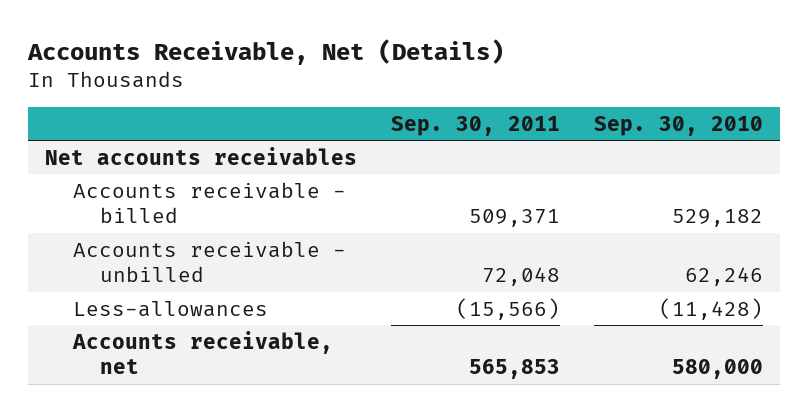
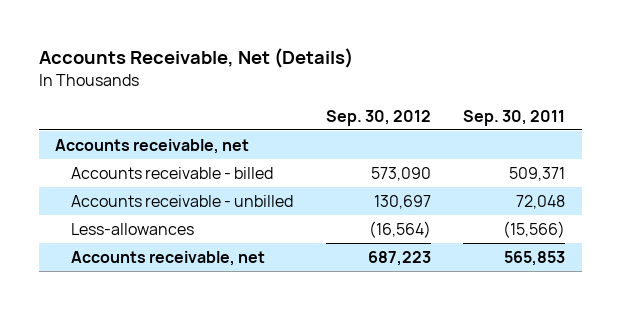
[593,115,763,136] Sep. 30, 2010 -> none
none -> [325,109,431,126] Sep. 30, 2012
[45,146,358,165] Net accounts receivables -> [55,138,250,154] Accounts receivable, net

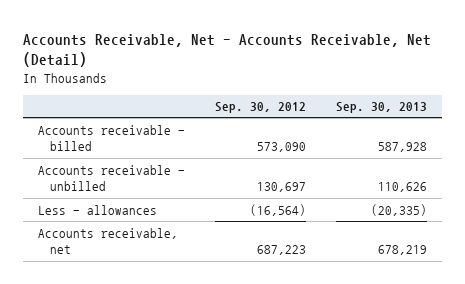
[38,47,353,68] Accounts Receivable, Net (Details) -> [23,33,432,67] Accounts Receivable, Net - Accounts Receivable, Net (Detail)
[463,109,566,126] Sep. 30, 2011 -> none
none -> [335,102,427,114] Sep. 30, 2013
[55,138,250,154] Accounts receivable, net -> none
[71,222,195,235] Less-allowances -> [38,204,158,215] Less - allowances

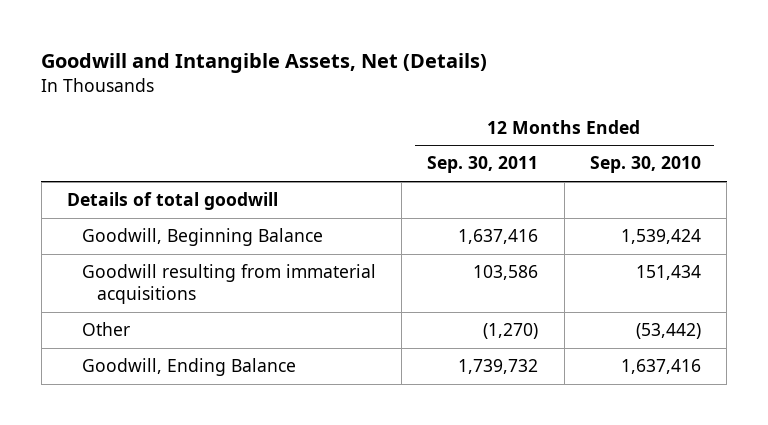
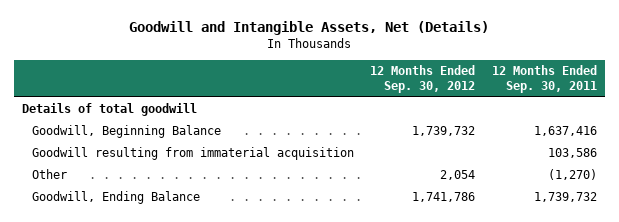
[589,156,701,174] Sep. 30, 2010 -> none
none -> [370,65,476,93] 12 Months Ended Sep. 30, 2012
[82,264,377,305] Goodwill resulting from immaterial acquisitions -> [32,147,355,161] Goodwill resulting from immaterial acquisition

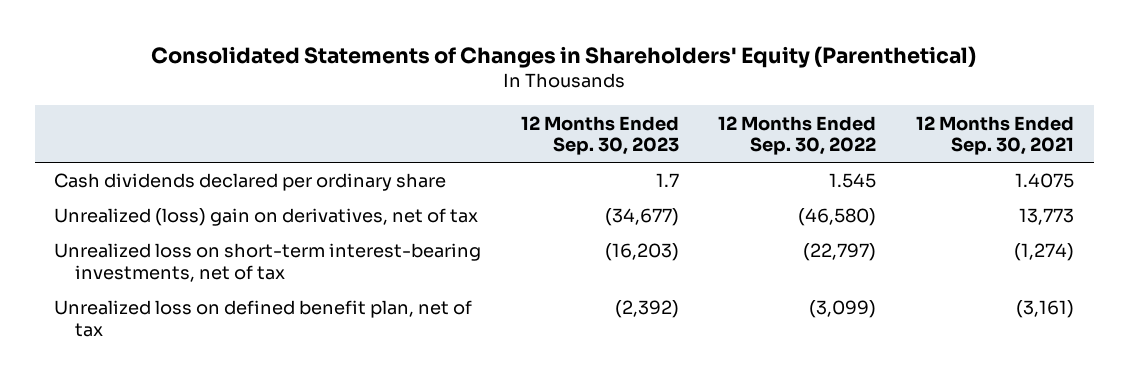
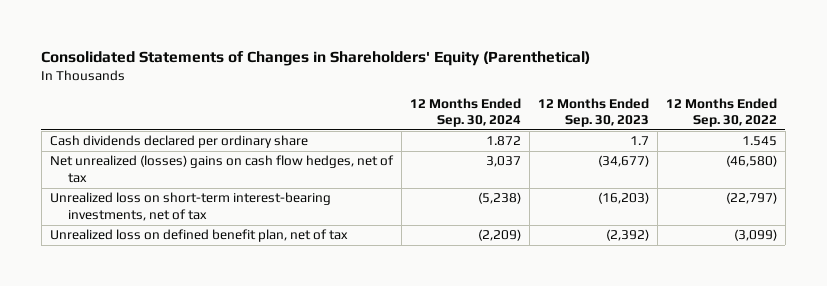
[915,115,1074,156] 12 Months Ended Sep. 30, 2021 -> none
none -> [409,97,521,127] 12 Months Ended Sep. 30, 2024
[54,208,479,227] Unrealized (loss) gain on derivatives, net of tax -> [49,155,394,183] Net unrealized (losses) gains on cash flow hedges, net of tax

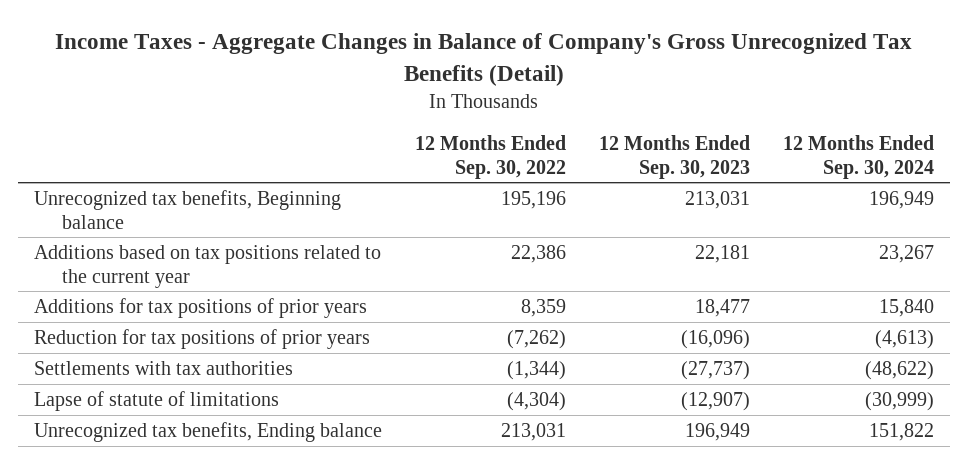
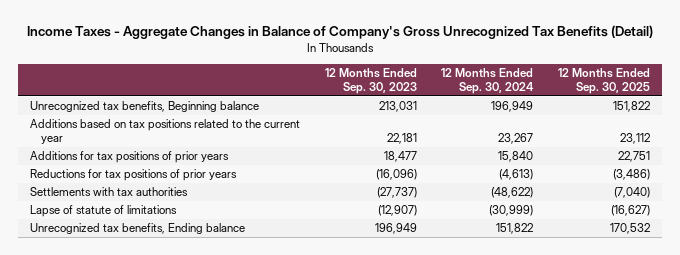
[415,134,567,179] 12 Months Ended Sep. 30, 2022 -> none
none -> [557,67,650,95] 12 Months Ended Sep. 30, 2025
[34,328,371,349] Reduction for tax positions of prior years -> [30,169,238,182] Reductions for tax positions of prior years

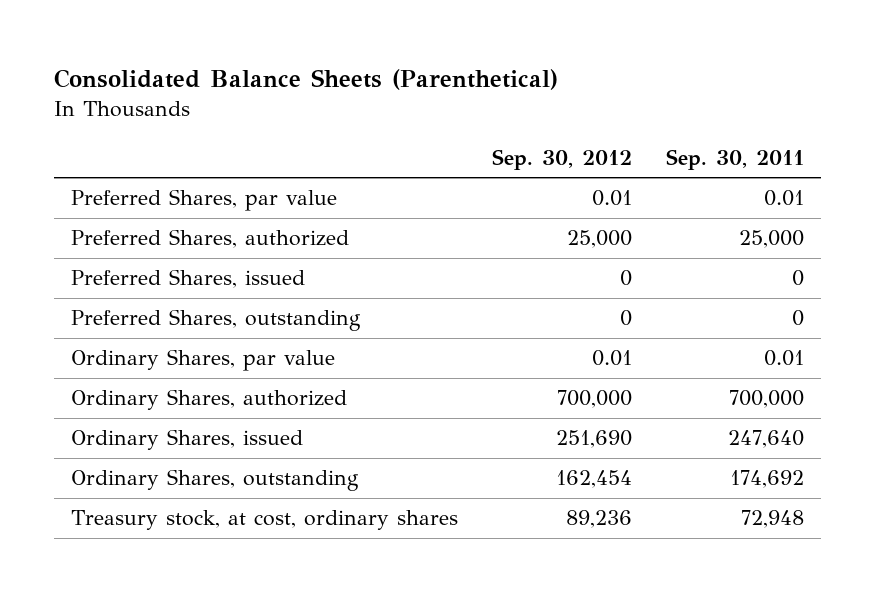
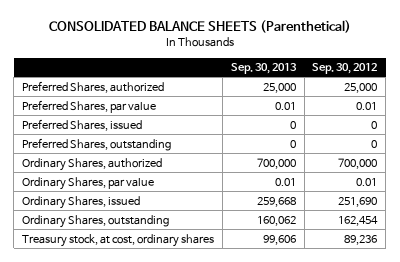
[54,69,559,91] Consolidated Balance Sheets (Parenthetical) -> [48,20,351,34] CONSOLIDATED BALANCE SHEETS (Parenthetical)
[665,148,804,170] Sep. 30, 2011 -> none
none -> [230,63,297,75] Sep. 30, 2013
[70,189,337,212] Preferred Shares, par value -> [22,99,157,113] Preferred Shares, par value
[70,349,335,372] Ordinary Shares, par value -> [22,176,155,190] Ordinary Shares, par value

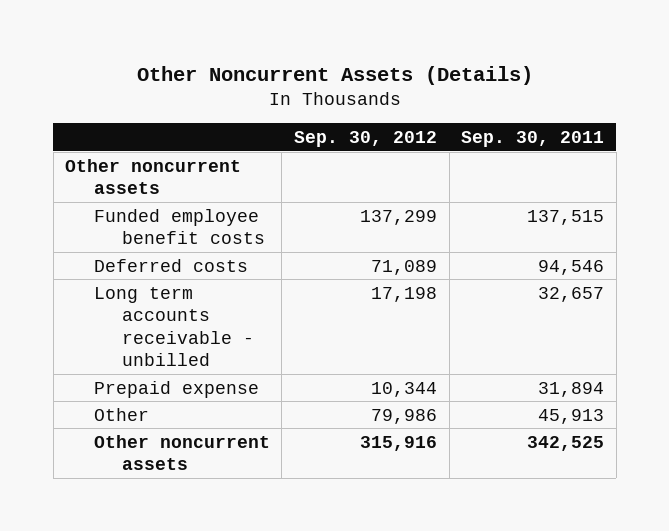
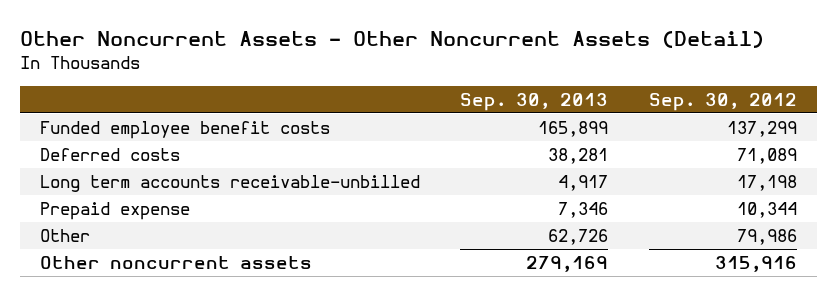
[136,66,533,86] Other Noncurrent Assets (Details) -> [20,31,765,49] Other Noncurrent Assets - Other Noncurrent Assets (Detail)
[461,131,605,148] Sep. 30, 2011 -> none
none -> [460,92,609,111] Sep. 30, 2013
[65,158,242,195] Other noncurrent assets -> none
[93,286,255,367] Long term accounts receivable - unbilled -> [40,174,421,192] Long term accounts receivable-unbilled

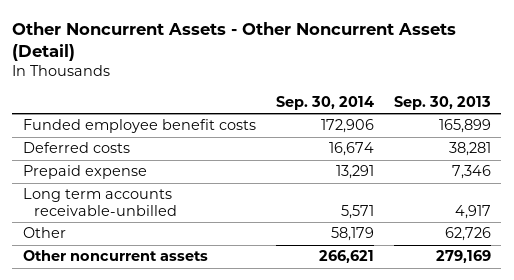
[648,92,797,111] Sep. 30, 2012 -> none
none -> [275,95,374,110] Sep. 30, 2014
[40,174,421,192] Long term accounts receivable-unbilled -> [22,188,178,216] Long term accounts receivable-unbilled

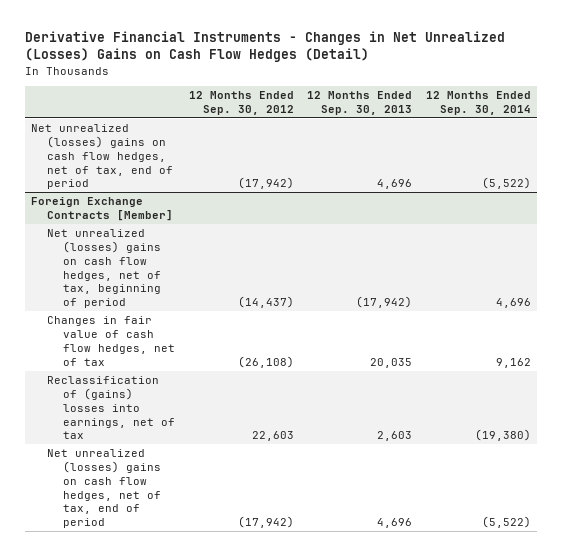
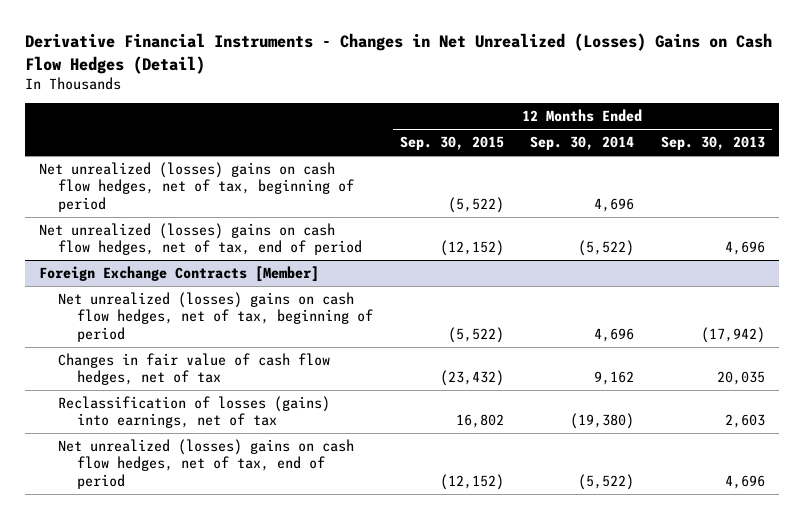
[188,91,294,115] 12 Months Ended Sep. 30, 2012 -> none
none -> [399,136,504,151] Sep. 30, 2015
none -> [38,161,354,212] Net unrealized (losses) gains on cash flow hedges, net of tax, beginning of period
[47,376,176,440] Reclassification of (gains) losses into earnings, net of tax -> [57,395,330,429] Reclassification of losses (gains) into earnings, net of tax

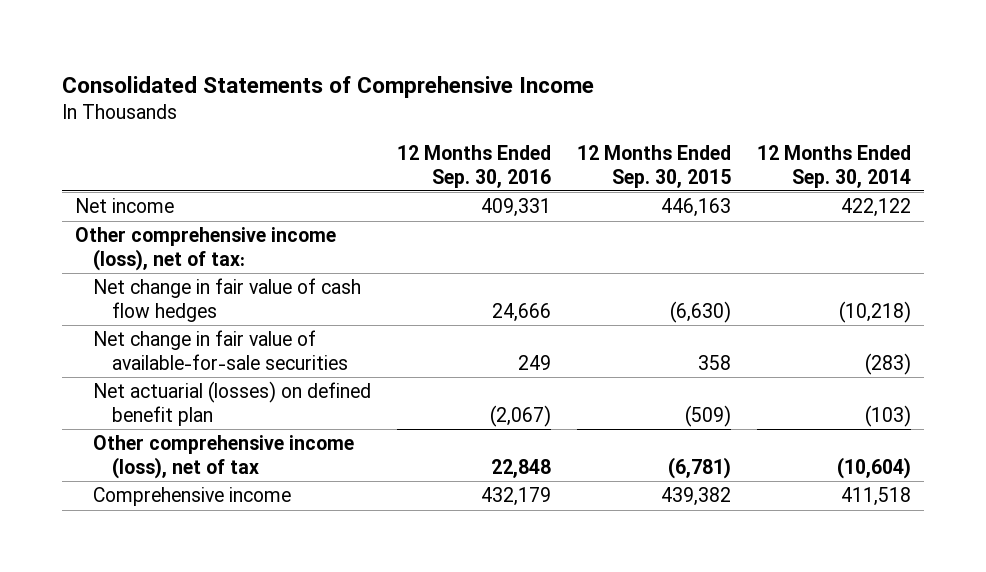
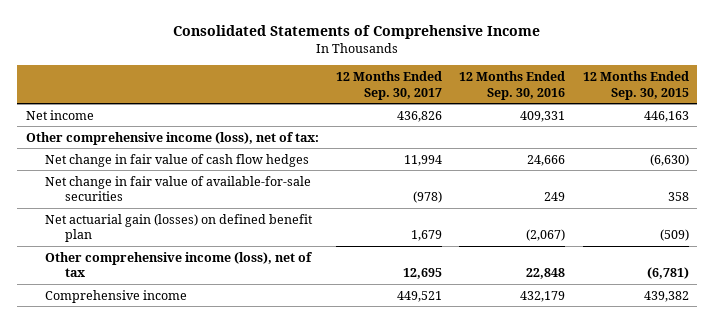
[756,145,911,188] 12 Months Ended Sep. 30, 2014 -> none
none -> [336,70,443,100] 12 Months Ended Sep. 30, 2017
[93,381,372,426] Net actuarial (losses) on defined benefit plan -> [45,213,314,243] Net actuarial gain (losses) on defined benefit plan

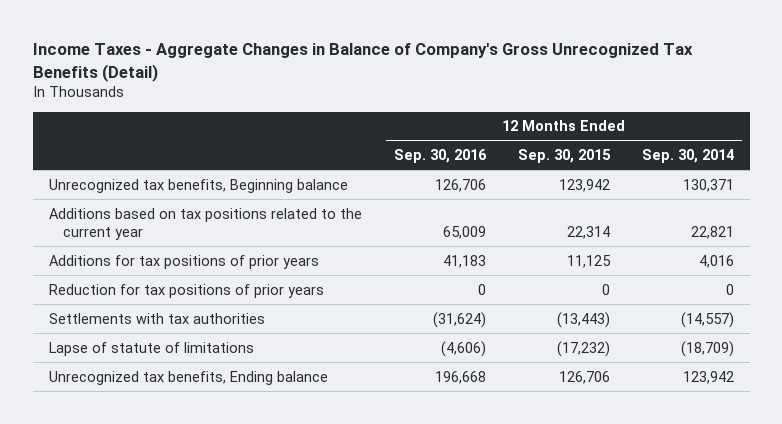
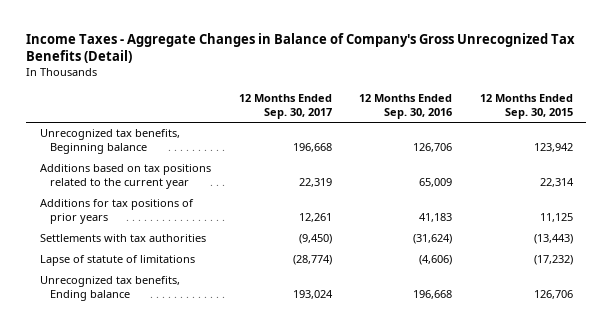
[641,148,734,163] Sep. 30, 2014 -> none
none -> [238,93,332,119] 12 Months Ended Sep. 30, 2017
[48,283,324,298] Reduction for tax positions of prior years -> none

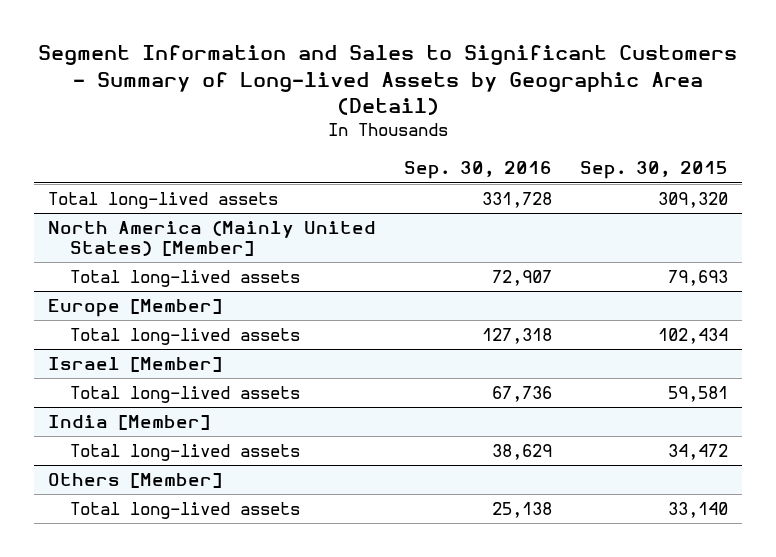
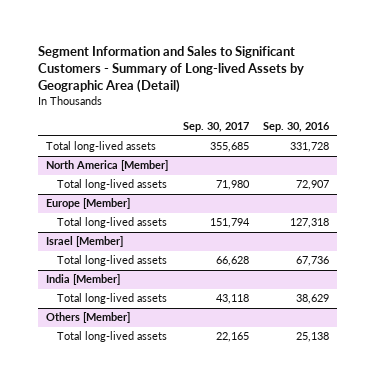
[580,161,729,180] Sep. 30, 2015 -> none
none -> [182,122,249,133] Sep. 30, 2017
[47,221,376,256] North America (Mainly United States) [Member] -> [45,160,168,172] North America [Member]

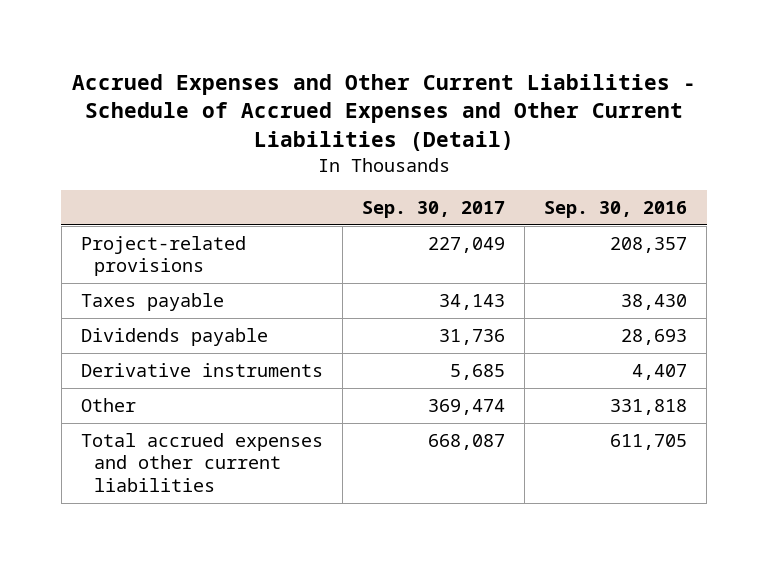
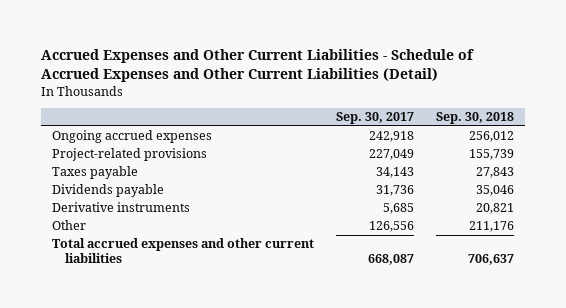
[544,201,688,219] Sep. 30, 2016 -> none
none -> [435,112,514,125] Sep. 30, 2018
none -> [51,130,212,144] Ongoing accrued expenses
[428,399,506,416] 369,474 -> [368,221,414,233] 126,556

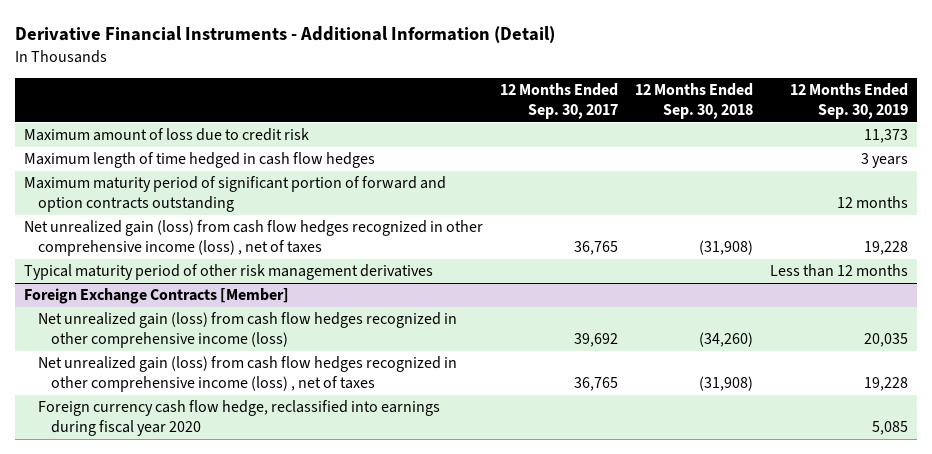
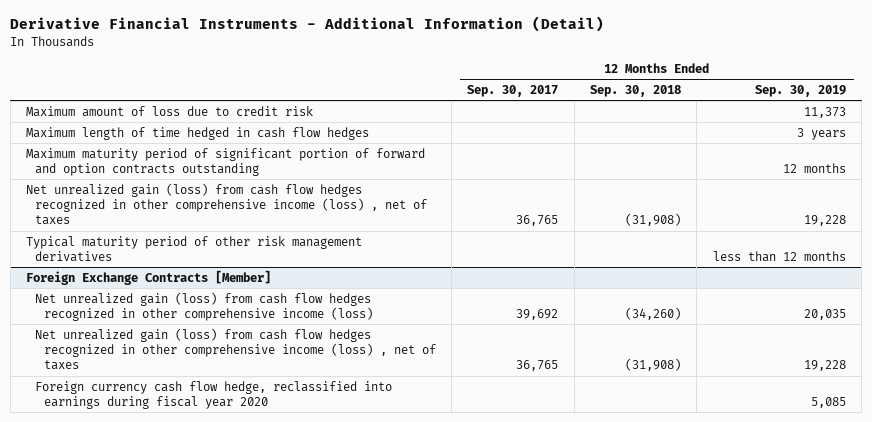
[770,264,909,278] Less than 12 months -> [712,251,846,263] less than 12 months

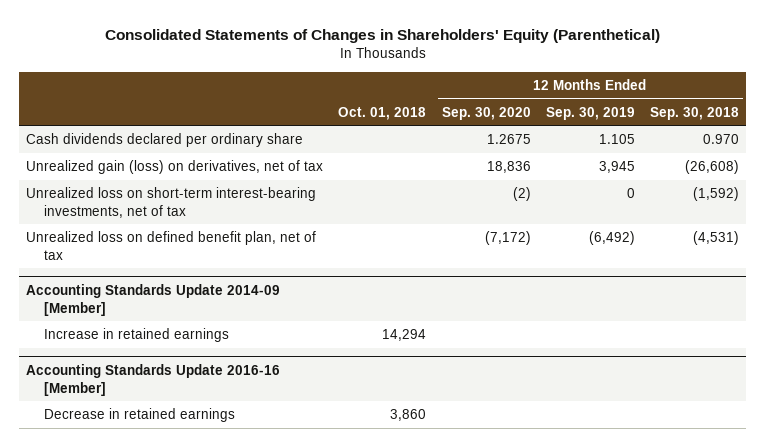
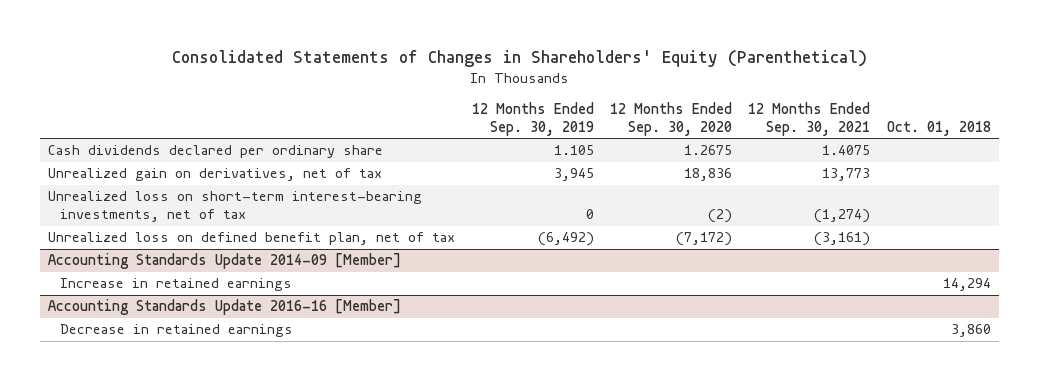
[649,106,739,120] Sep. 30, 2018 -> none
none -> [748,102,871,137] 12 Months Ended Sep. 30, 2021
[26,160,324,175] Unrealized gain (loss) on derivatives, net of tax -> [48,168,383,182] Unrealized gain on derivatives, net of tax

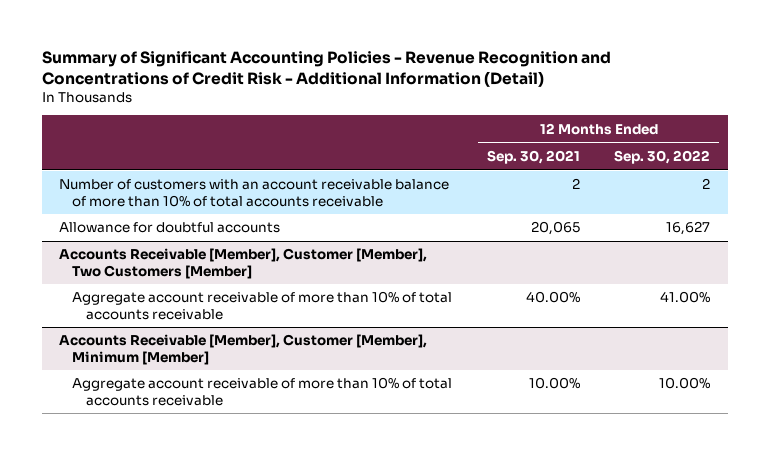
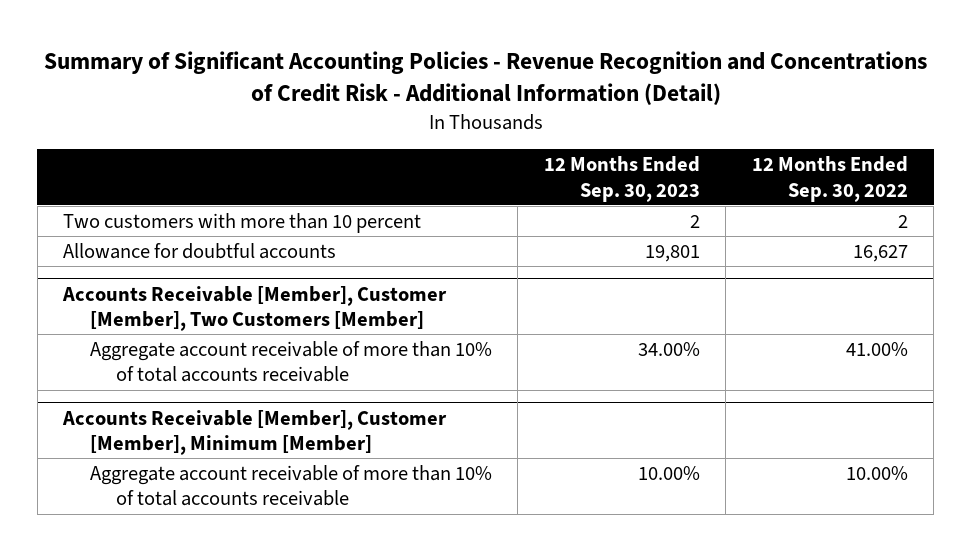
[486,149,580,164] Sep. 30, 2021 -> none
none -> [543,156,700,202] 12 Months Ended Sep. 30, 2023
[58,179,449,207] Number of customers with an account receivable balance of more than 10% of total accounts receivable -> none
none -> [63,212,422,233] Two customers with more than 10 percent

